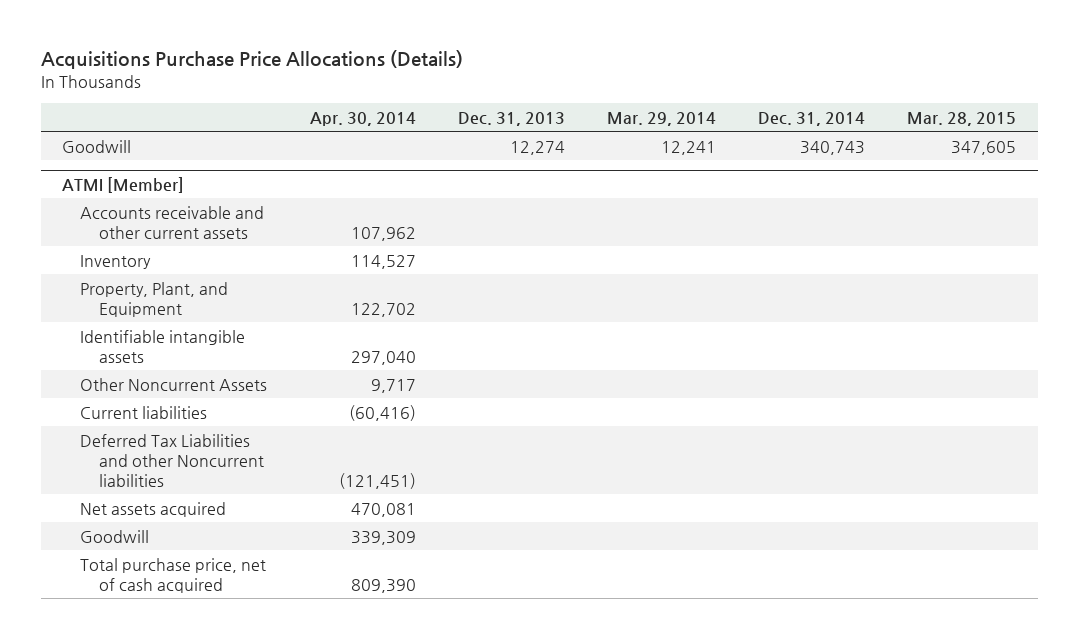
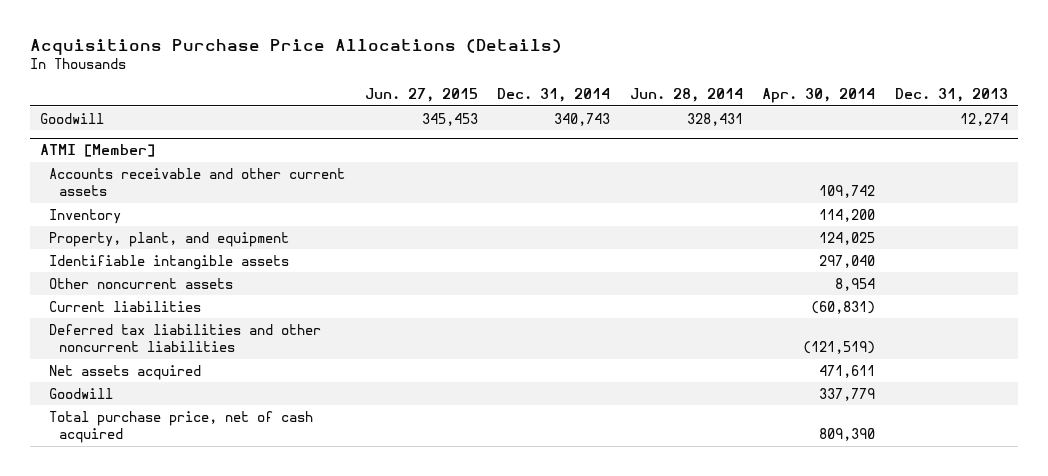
[607,111,717,126] Mar. 29, 2014 -> none
[907,111,1017,126] Mar. 28, 2015 -> none
none -> [364,88,478,103] Jun. 27, 2015
none -> [629,88,743,103] Jun. 28, 2014
[350,226,416,241] 107,962 -> [819,185,876,199] 109,742
[350,254,416,269] 114,527 -> [819,208,876,222] 114,200
[80,281,229,317] Property, Plant, and Equipment -> [49,231,290,247] Property, plant, and equipment
[350,302,416,317] 122,702 -> [819,231,876,245] 124,025
[80,377,268,391] Other Noncurrent Assets -> [49,277,234,289] Other noncurrent assets
[370,378,416,393] 9,717 -> [835,277,876,291] 8,954
[348,404,416,421] (60,416) -> [811,300,876,314] (60,831)
[80,433,264,487] Deferred Tax Liabilities and other Noncurrent liabilities -> [49,323,322,353] Deferred tax liabilities and other noncurrent liabilities
[338,472,416,489] (121,451) -> [803,341,876,355] (121,519)
[350,502,416,517] 470,081 -> [819,364,876,378] 471,611
[350,530,416,545] 339,309 -> [819,387,876,401] 337,779

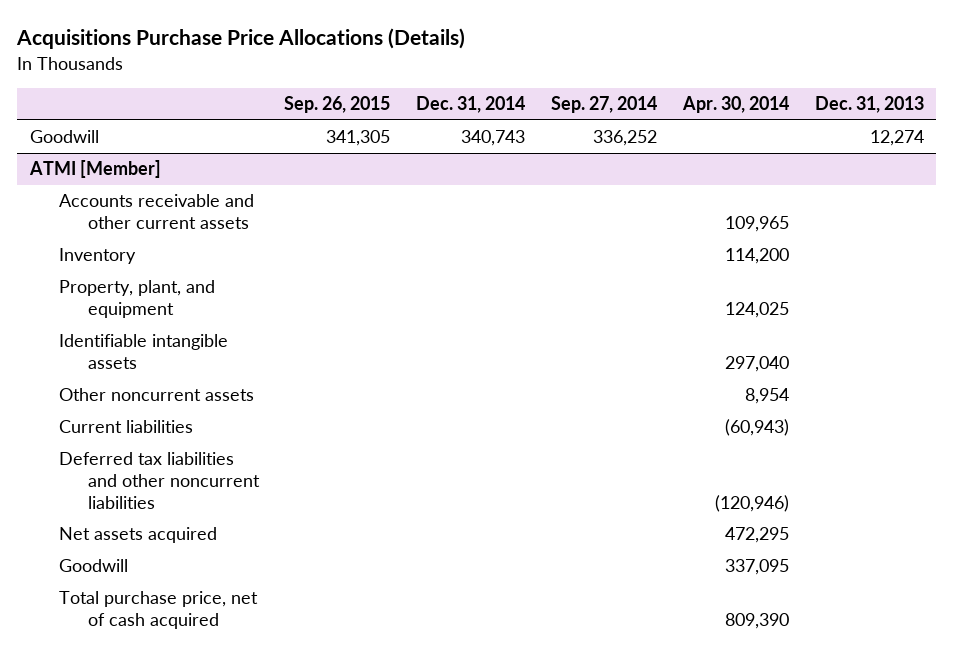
[364,88,478,103] Jun. 27, 2015 -> none
[629,88,743,103] Jun. 28, 2014 -> none
none -> [284,96,391,114] Sep. 26, 2015
none -> [550,96,657,114] Sep. 27, 2014
[819,185,876,199] 109,742 -> [724,216,789,233] 109,965
[811,300,876,314] (60,831) -> [724,419,789,437] (60,943)
[803,341,876,355] (121,519) -> [714,494,789,512] (120,946)
[819,364,876,378] 471,611 -> [724,527,789,544] 472,295
[819,387,876,401] 337,779 -> [724,559,789,576] 337,095

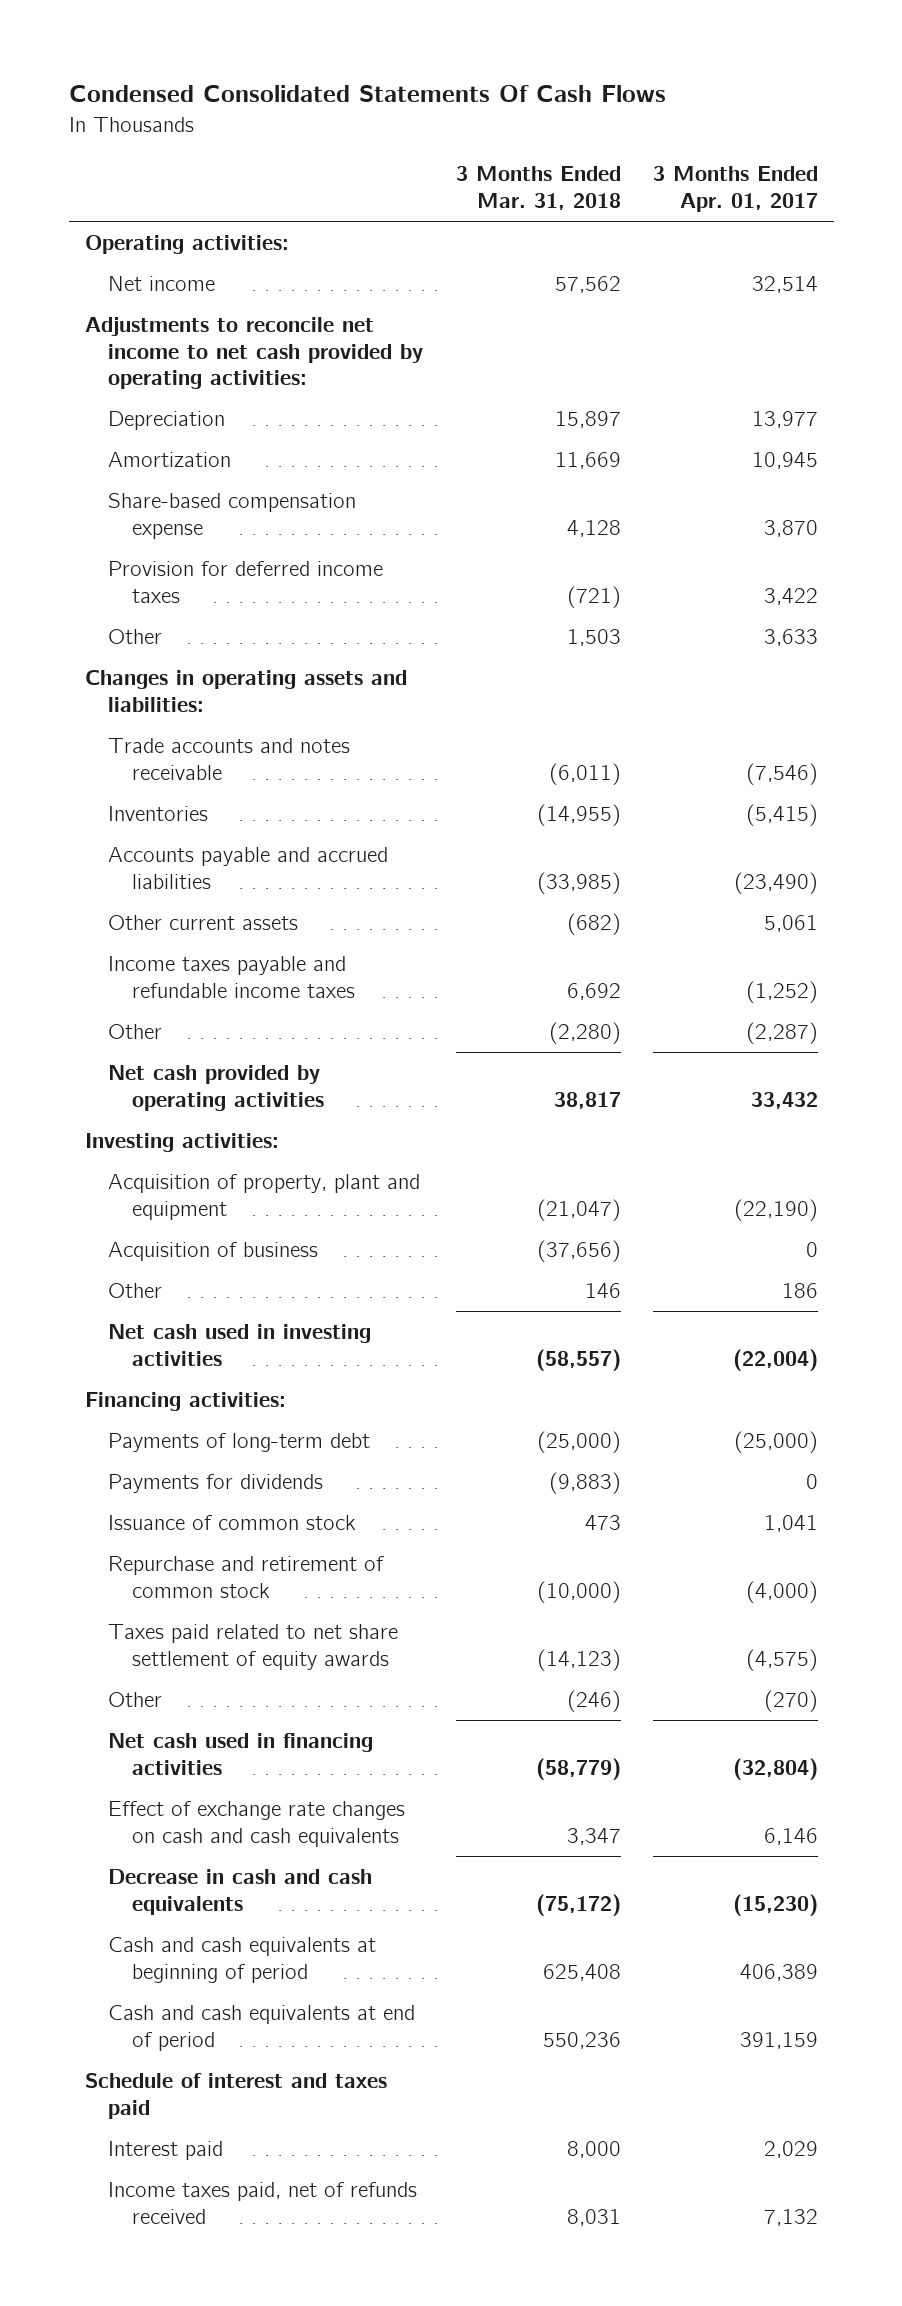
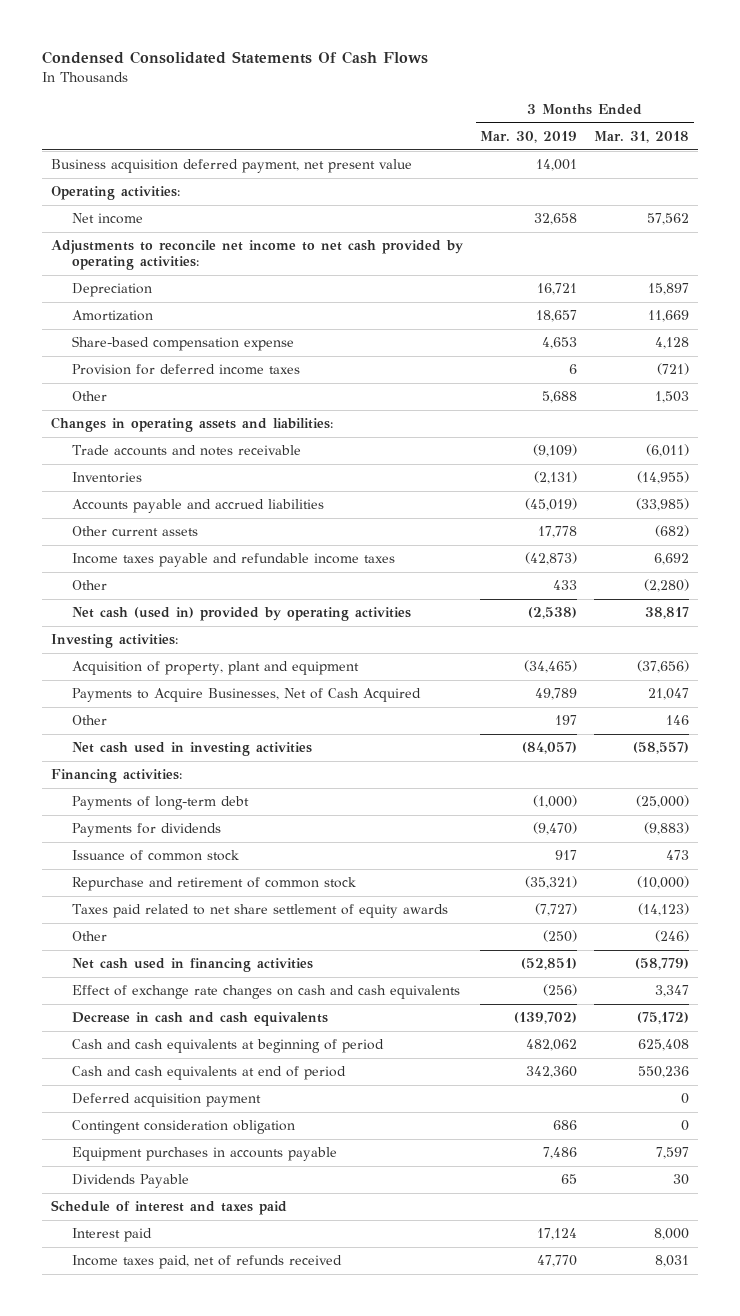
[652,166,818,213] 3 Months Ended Apr. 01, 2017 -> none
none -> [480,131,578,144] Mar. 30, 2019
none -> [50,159,412,174] Business acquisition deferred payment, net present value
[108,1064,325,1111] Net cash provided by operating activities -> [71,607,411,622] Net cash (used in) provided by operating activities
[108,1241,319,1261] Acquisition of business -> none
[536,1198,621,1221] (21,047) -> [637,660,690,674] (37,656)
none -> [71,688,421,703] Payments to Acquire Businesses, Net of Cash Acquired
none -> [71,1093,261,1108] Deferred acquisition payment
none -> [71,1120,295,1135] Contingent consideration obligation
none -> [71,1147,337,1162] Equipment purchases in accounts payable
none -> [71,1174,189,1189] Dividends Payable

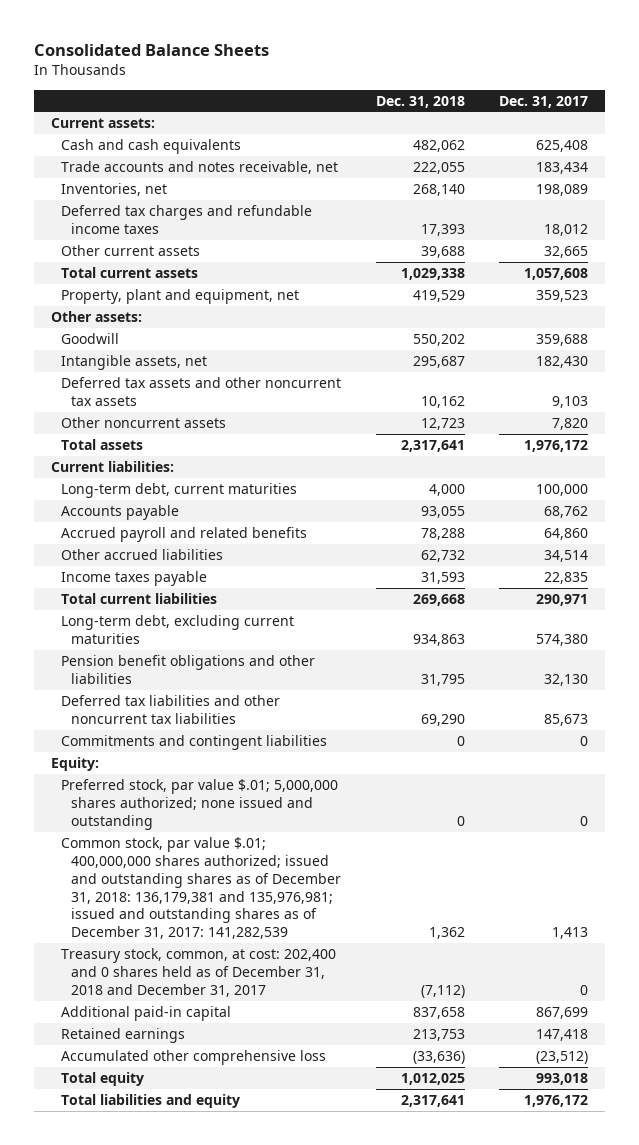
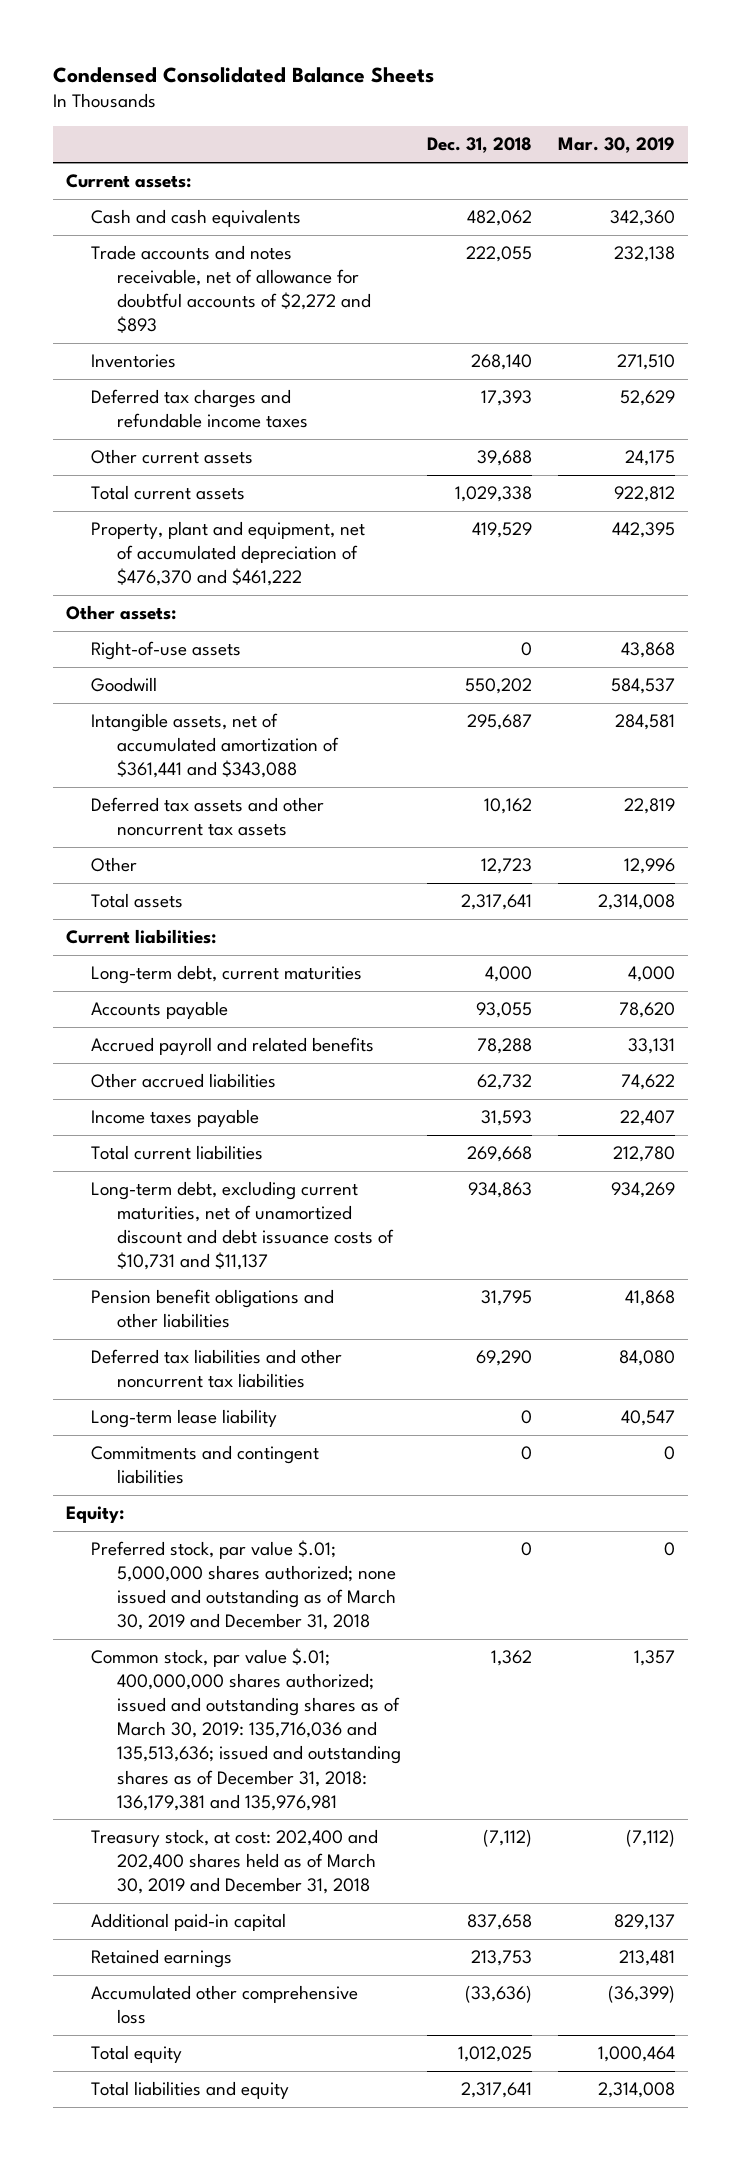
[34,44,270,57] Consolidated Balance Sheets -> [52,66,434,83] Condensed Consolidated Balance Sheets
[498,95,588,108] Dec. 31, 2017 -> none
none -> [557,137,675,154] Mar. 30, 2019
[61,160,339,174] Trade accounts and notes receivable, net -> [91,245,372,334] Trade accounts and notes receivable, net of allowance for doubtful accounts of $2,272 and $893
[61,182,168,196] Inventories, net -> [91,354,177,369] Inventories
[61,288,300,304] Property, plant and equipment, net -> [91,521,366,587] Property, plant and equipment, net of accumulated depreciation of $476,370 and $461,222
none -> [91,641,242,661] Right-of-use assets
[61,354,208,370] Intangible assets, net -> [91,713,340,779] Intangible assets, net of accumulated amortization of $361,441 and $343,088
[61,416,227,428] Other noncurrent assets -> [91,857,138,873] Other
[61,614,295,644] Long-term debt, excluding current maturities -> [91,1181,395,1271] Long-term debt, excluding current maturities, net of unamortized discount and debt issuance costs of $10,731 and $11,137
none -> [91,1409,278,1429] Long-term lease liability
[61,778,339,830] Preferred stock, par value $.01; 5,000,000 shares authorized; none issued and outstanding -> [91,1540,397,1631] Preferred stock, par value $.01; 5,000,000 shares authorized; none issued and outstanding as of March 30, 2019 and December 31, 2018
[61,836,342,940] Common stock, par value $.01; 400,000,000 shares authorized; issued and outstanding shares as of December 31, 2018: 136,179,381 and 135,976,981; issued and outstanding shares as of December 31, 2017: 141,282,539 -> [91,1648,402,1811] Common stock, par value $.01; 400,000,000 shares authorized; issued and outstanding shares as of March 30, 2019: 135,716,036 and 135,513,636; issued and outstanding shares as of December 31, 2018: 136,179,381 and 135,976,981
[61,947,337,997] Treasury stock, common, at cost: 202,400 and 0 shares held as of December 31, 2018 and December 31, 2017 -> [91,1829,379,1895] Treasury stock, at cost: 202,400 and 202,400 shares held as of March 30, 2019 and December 31, 2018

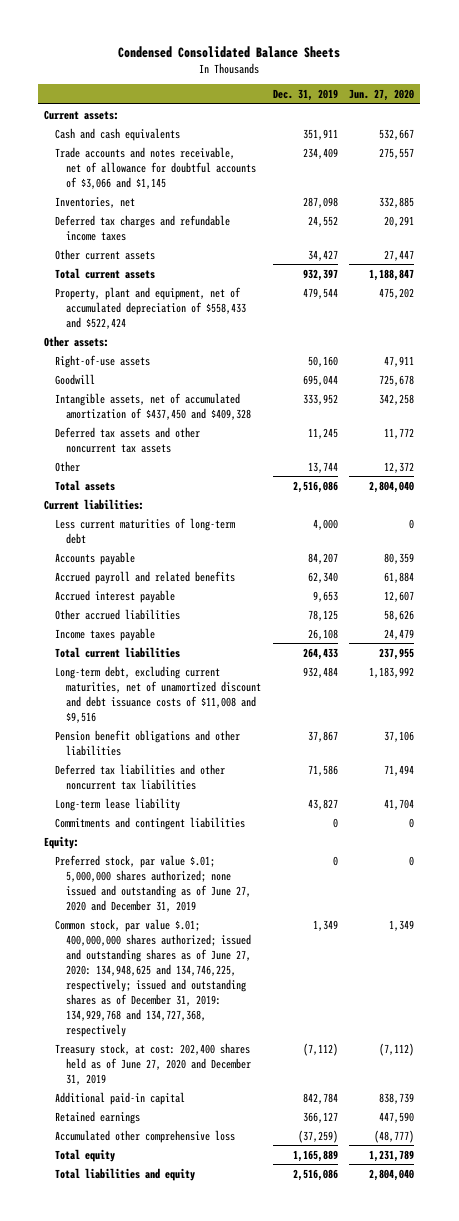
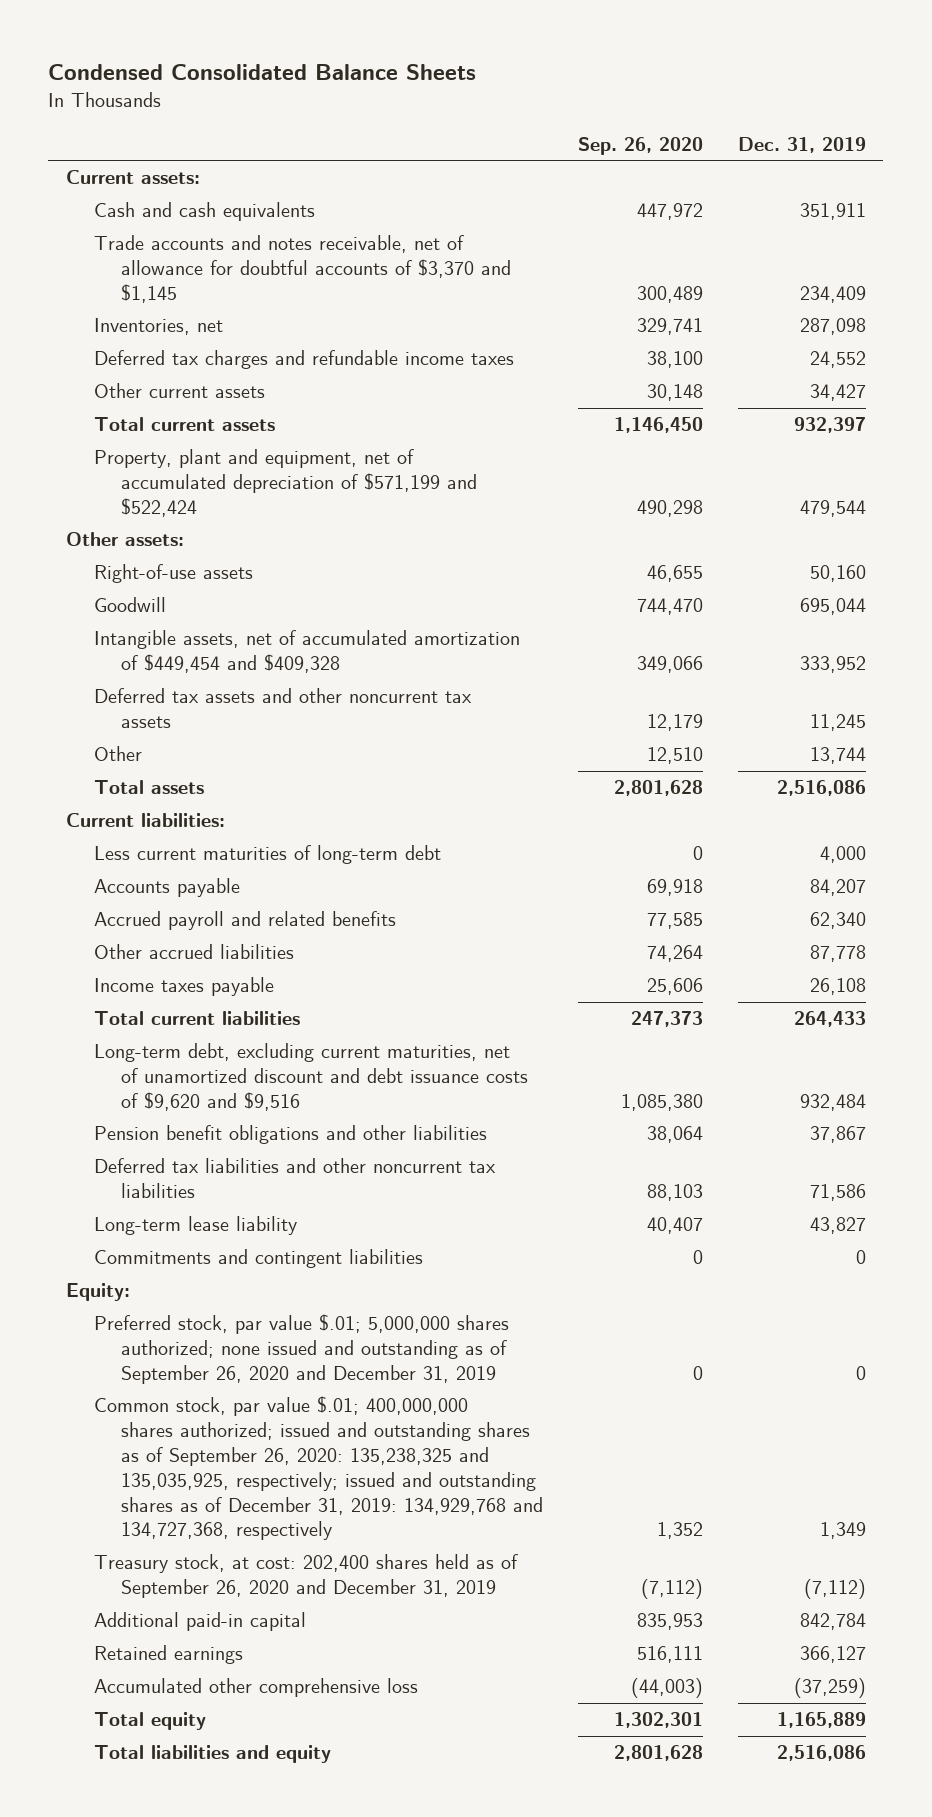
[349,89,415,102] Jun. 27, 2020 -> none
none -> [578,136,704,155] Sep. 26, 2020
[55,146,256,189] Trade accounts and notes receivable, net of allowance for doubtful accounts of $3,066 and $1,145 -> [93,235,512,304] Trade accounts and notes receivable, net of allowance for doubtful accounts of $3,370 and $1,145
[55,286,246,329] Property, plant and equipment, net of accumulated depreciation of $558,433 and $522,424 -> [93,449,478,518] Property, plant and equipment, net of accumulated depreciation of $571,199 and $522,424
[55,392,251,420] Intangible assets, net of accumulated amortization of $437,450 and $409,328 -> [93,630,520,674] Intangible assets, net of accumulated amortization of $449,454 and $409,328
[55,589,176,603] Accrued interest payable -> none
[307,609,338,621] 78,125 -> [809,945,866,963] 87,778
[55,665,261,723] Long-term debt, excluding current maturities, net of unamortized discount and debt issuance costs of $11,008 and $9,516 -> [93,1043,529,1112] Long-term debt, excluding current maturities, net of unamortized discount and debt issuance costs of $9,620 and $9,516
[55,854,251,912] Preferred stock, par value $.01; 5,000,000 shares authorized; none issued and outstanding as of June 27, 2020 and December 31, 2019 -> [93,1314,509,1385] Preferred stock, par value $.01; 5,000,000 shares authorized; none issued and outstanding as of September 26, 2020 and December 31, 2019
[55,918,251,1037] Common stock, par value $.01; 400,000,000 shares authorized; issued and outstanding shares as of June 27, 2020: 134,948,625 and 134,746,225, respectively; issued and outstanding shares as of December 31, 2019: 134,929,768 and 134,727,368, respectively -> [93,1396,544,1541] Common stock, par value $.01; 400,000,000 shares authorized; issued and outstanding shares as of September 26, 2020: 135,238,325 and 135,035,925, respectively; issued and outstanding shares as of December 31, 2019: 134,929,768 and 134,727,368, respectively
[55,1042,251,1085] Treasury stock, at cost: 202,400 shares held as of June 27, 2020 and December 31, 2019 -> [93,1554,518,1599] Treasury stock, at cost: 202,400 shares held as of September 26, 2020 and December 31, 2019

